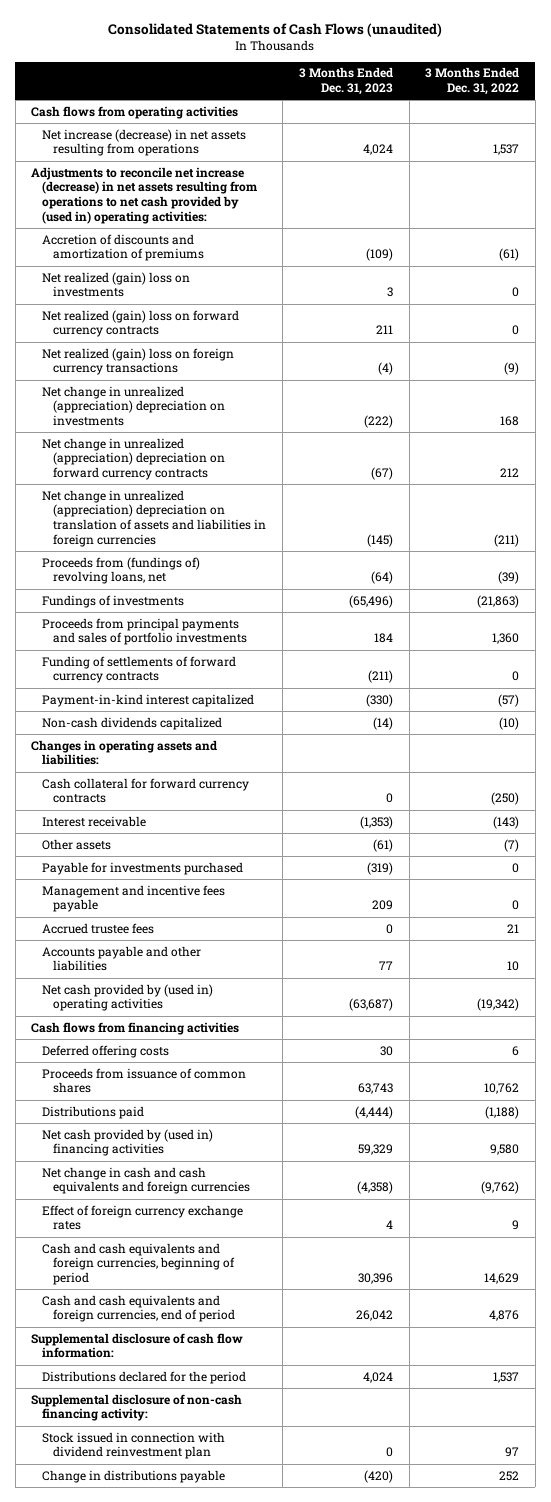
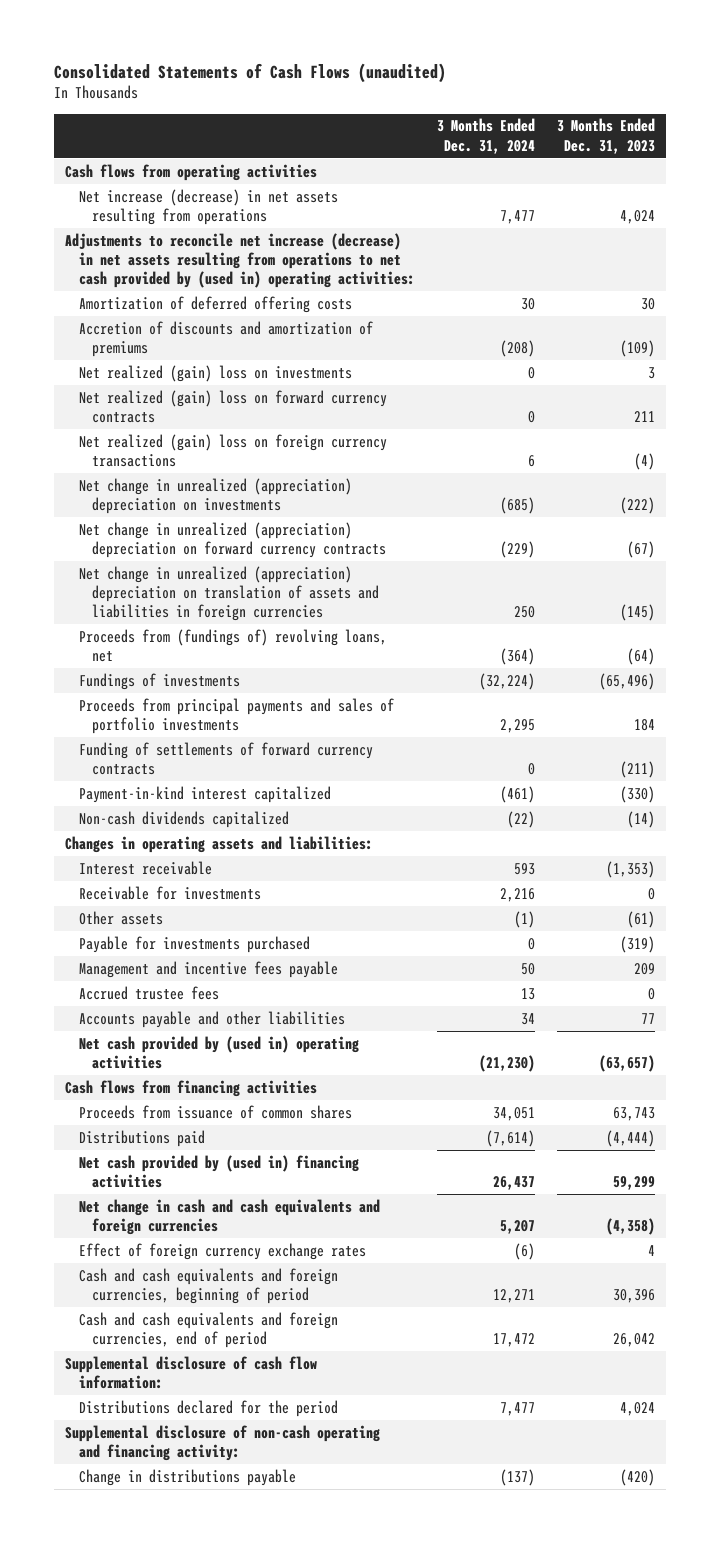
[425,67,520,96] 3 Months Ended Dec. 31, 2022 -> none
none -> [436,118,535,154] 3 Months Ended Dec. 31, 2024
none -> [78,295,352,313] Amortization of deferred offering costs
[42,777,250,804] Cash collateral for forward currency contracts -> none
none -> [78,885,261,900] Receivable for investments
[348,998,393,1012] (63,687) -> [598,1055,655,1073] (63,657)
[42,1044,170,1058] Deferred offering costs -> none
[357,1144,393,1156] 59,329 -> [612,1176,655,1191] 59,299
[42,1431,226,1460] Stock issued in connection with dividend reinvestment plan -> none
[31,1393,243,1422] Supplemental disclosure of non-cash financing activity: -> [64,1424,380,1462] Supplemental disclosure of non-cash operating and financing activity:

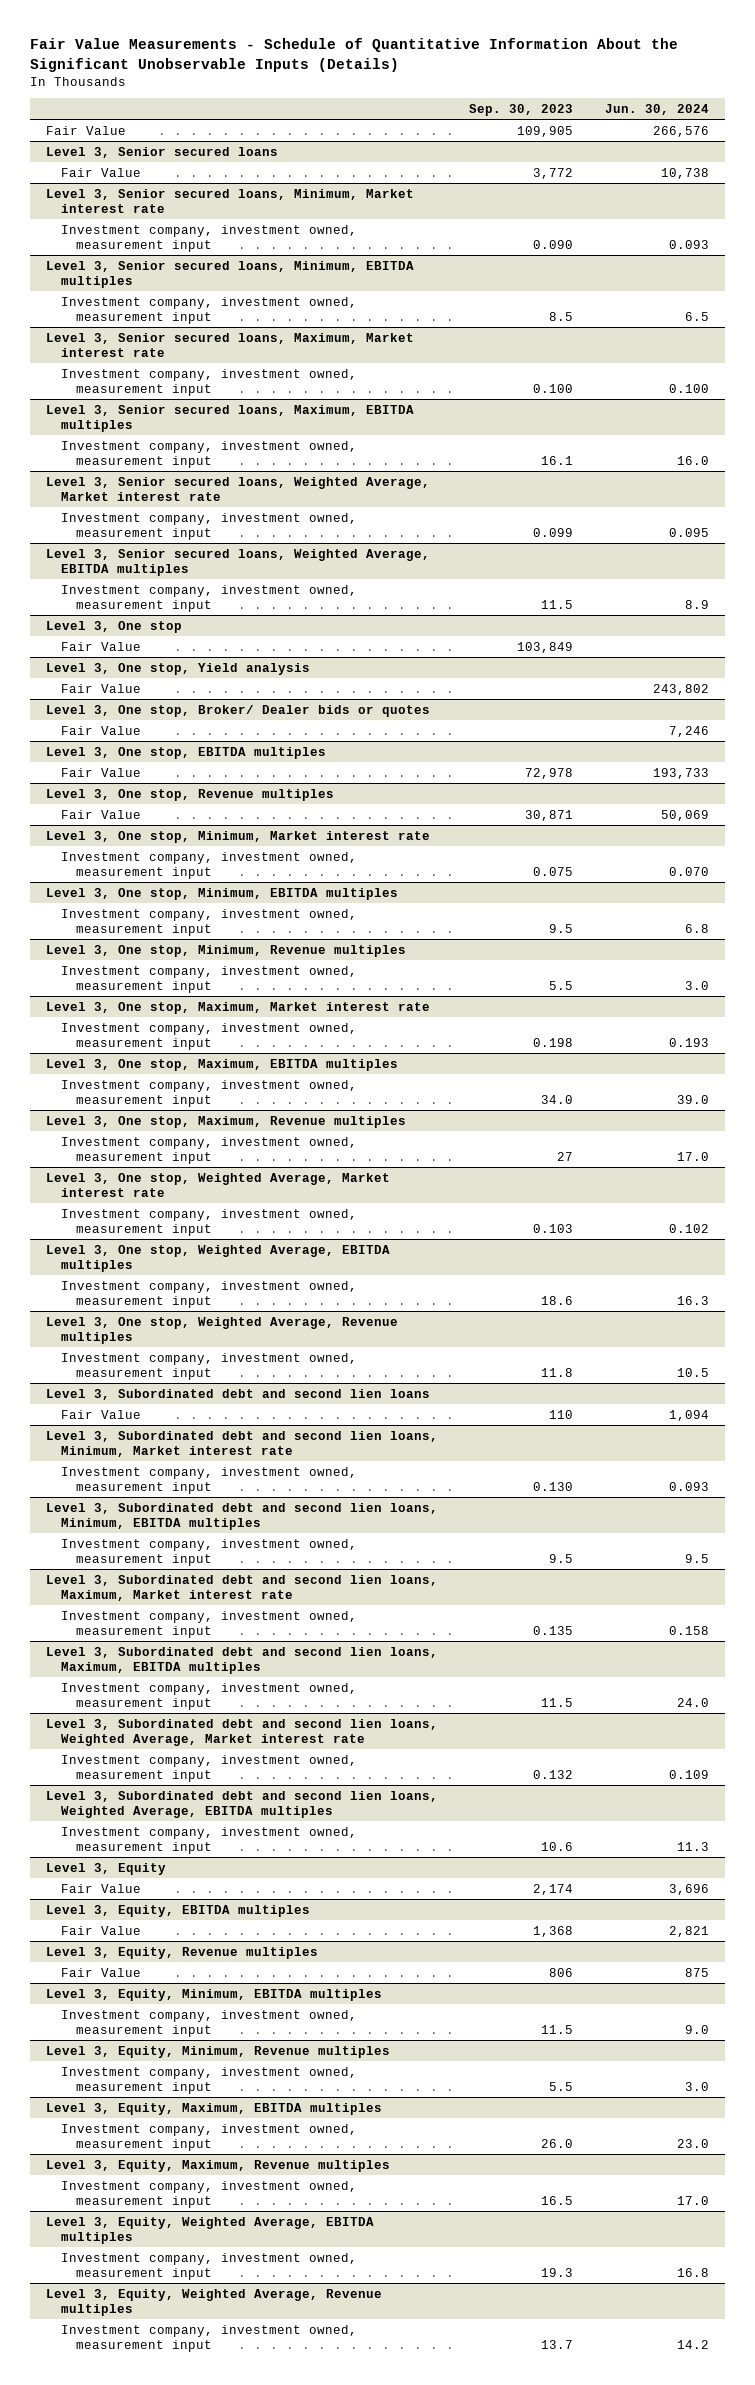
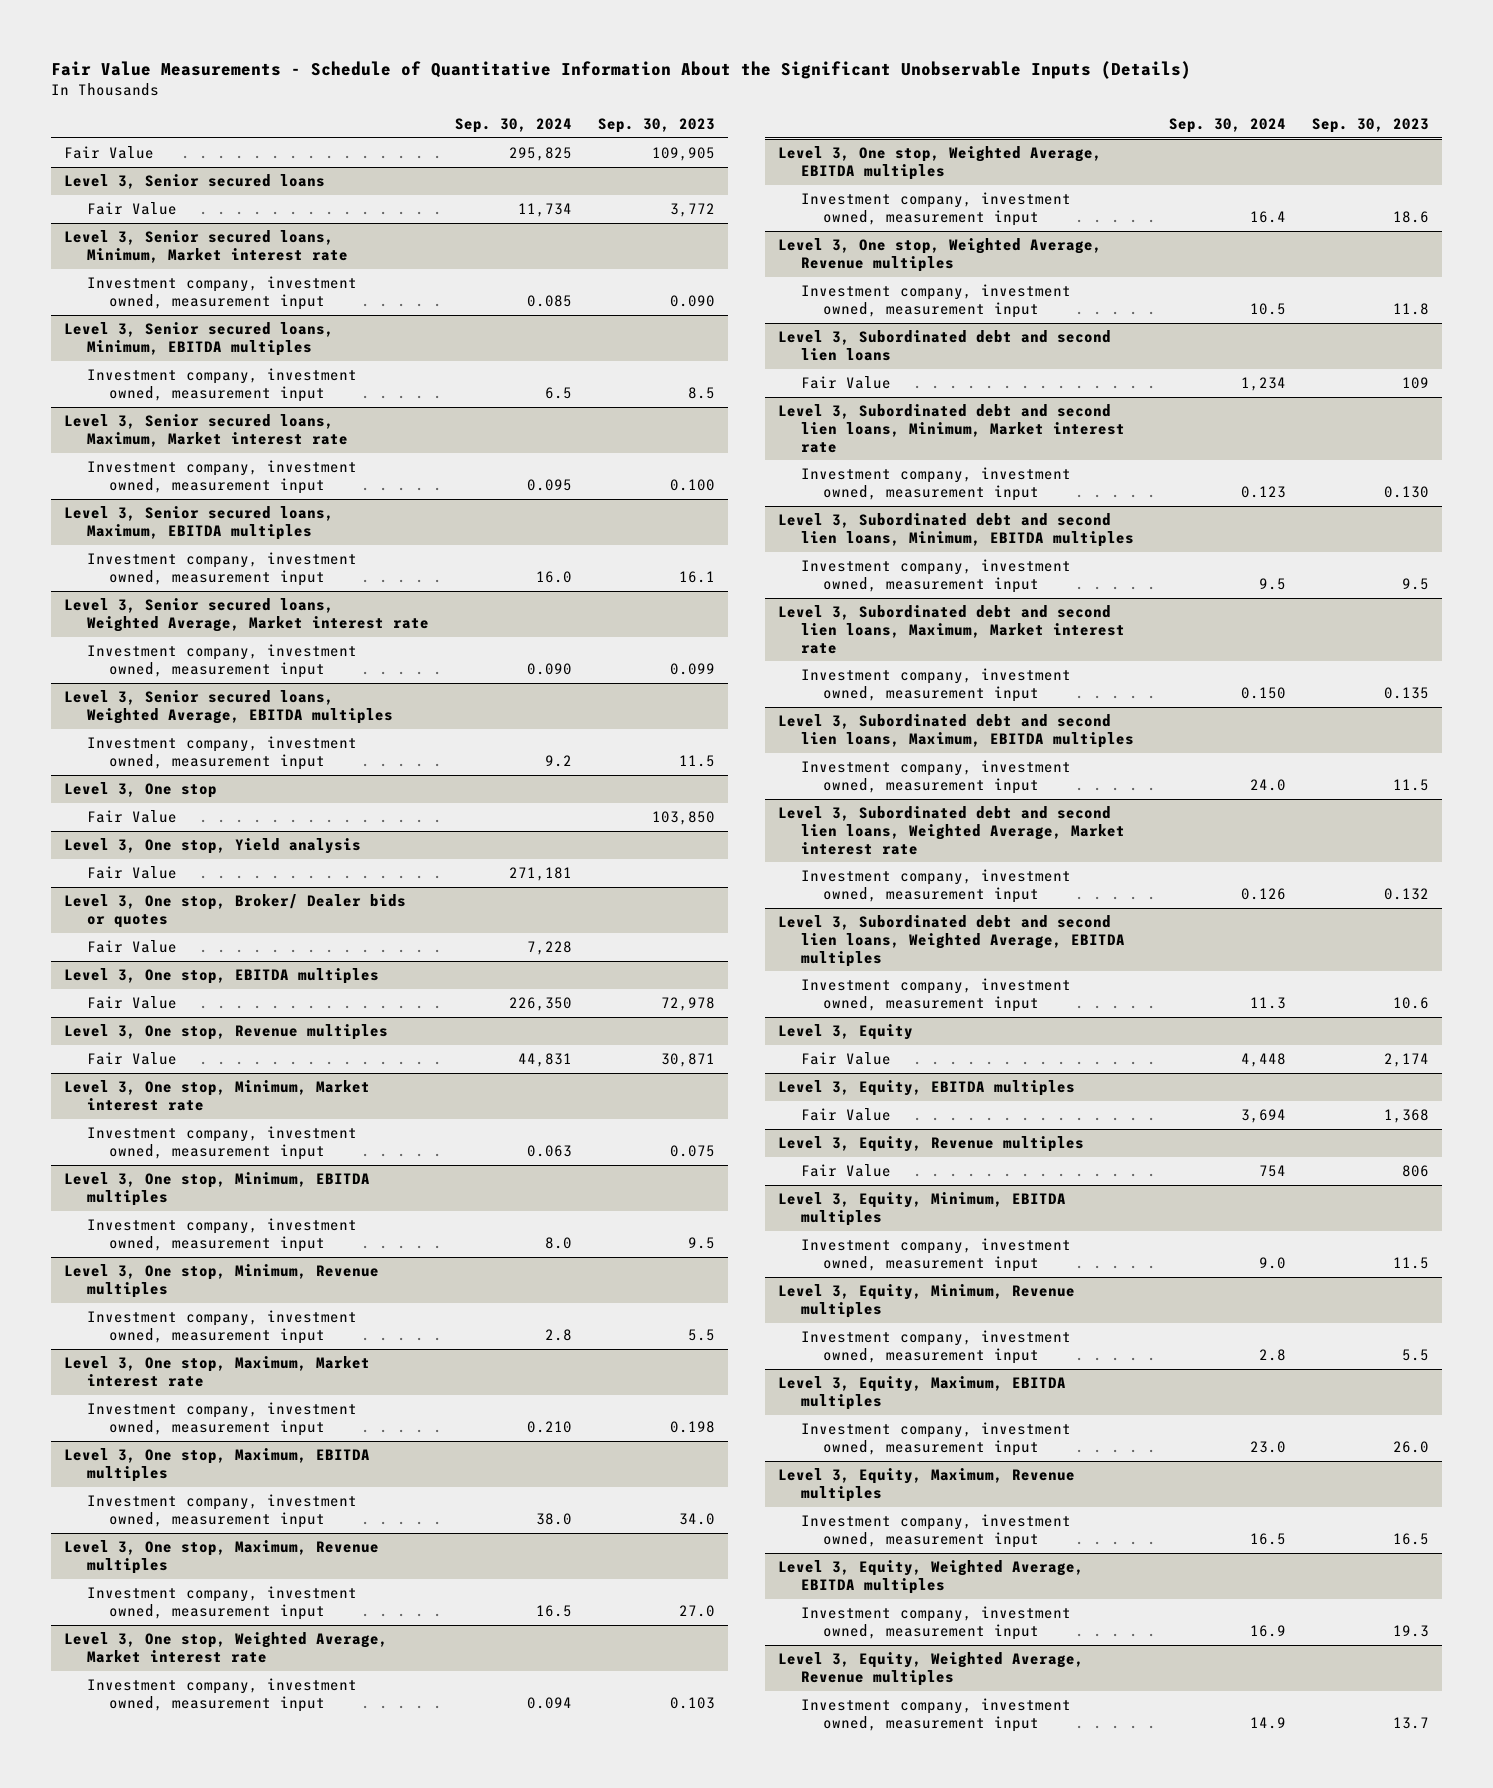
[605,103,710,115] Jun. 30, 2024 -> none
none -> [454,117,572,133] Sep. 30, 2024
[517,641,574,653] 103,849 -> [651,811,715,826] 103,850
[557,1151,574,1161] 27 -> [678,1604,715,1617] 27.0
[549,1409,574,1419] 110 -> [1401,377,1429,390] 109

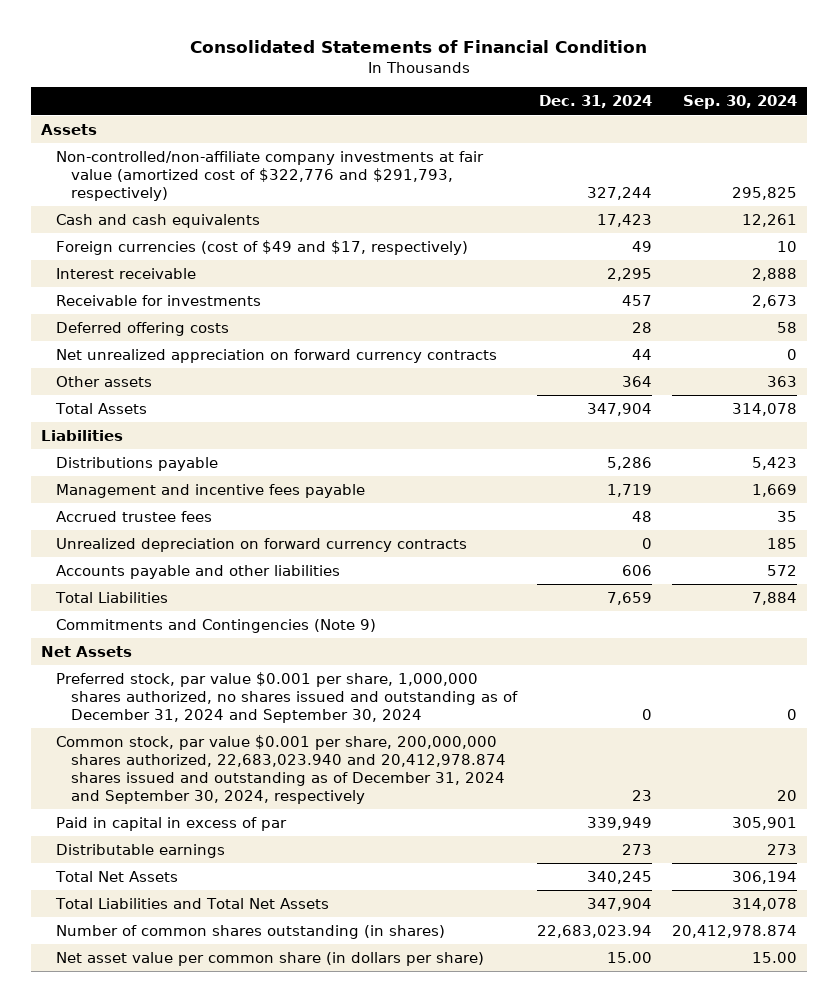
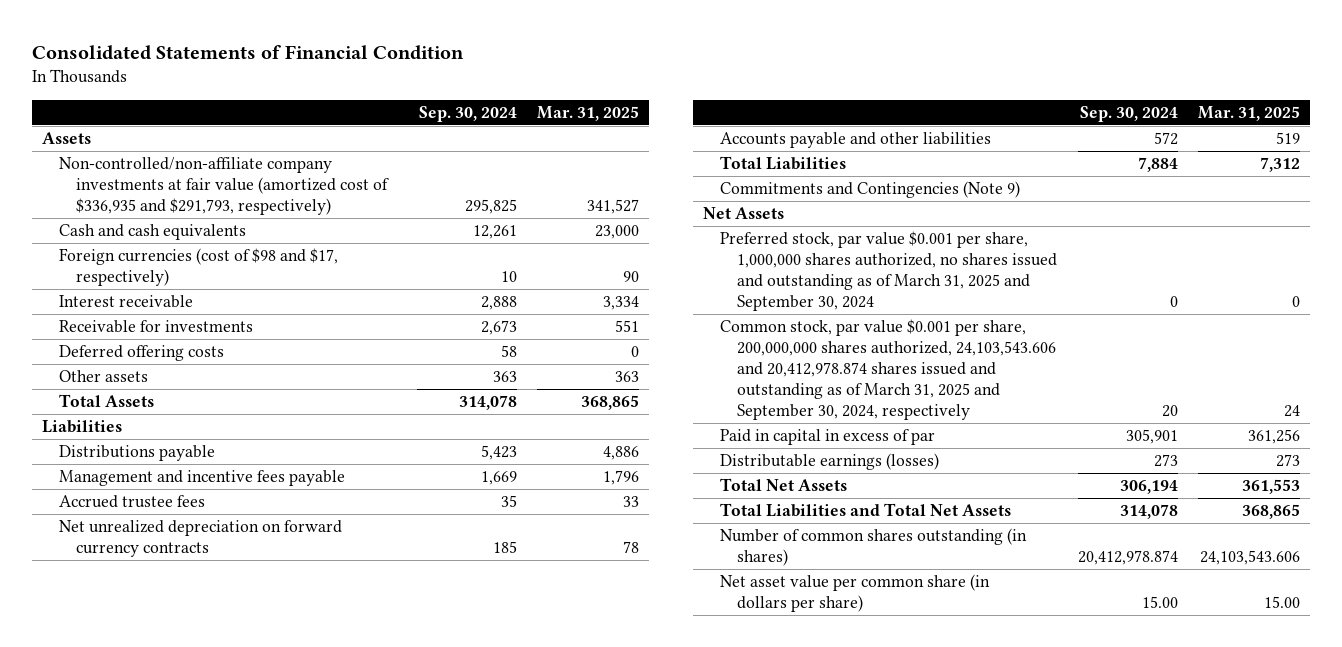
[539,95,653,109] Dec. 31, 2024 -> none
none -> [536,106,639,122] Mar. 31, 2025
[55,151,484,201] Non-controlled/non-affiliate company investments at fair value (amortized cost of $322,776 and $291,793, respectively) -> [59,157,390,216] Non-controlled/non-affiliate company investments at fair value (amortized cost of $336,935 and $291,793, respectively)
[55,240,468,256] Foreign currencies (cost of $49 and $17, respectively) -> [59,248,339,287] Foreign currencies (cost of $98 and $17, respectively)
[55,349,497,364] Net unrealized appreciation on forward currency contracts -> none
[55,538,467,553] Unrealized depreciation on forward currency contracts -> [59,520,343,558] Net unrealized depreciation on forward currency contracts
[55,672,519,723] Preferred stock, par value $0.001 per share, 1,000,000 shares authorized, no shares issued and outstanding as of December 31, 2024 and September 30, 2024 -> [720,231,1058,312] Preferred stock, par value $0.001 per share, 1,000,000 shares authorized, no shares issued and outstanding as of March 31, 2025 and September 30, 2024
[55,735,507,804] Common stock, par value $0.001 per share, 200,000,000 shares authorized, 22,683,023.940 and 20,412,978.874 shares issued and outstanding as of December 31, 2024 and September 30, 2024, respectively -> [720,319,1057,421] Common stock, par value $0.001 per share, 200,000,000 shares authorized, 24,103,543.606 and 20,412,978.874 shares issued and outstanding as of March 31, 2025 and September 30, 2024, respectively
[55,844,225,859] Distributable earnings -> [720,453,940,471] Distributable earnings (losses)

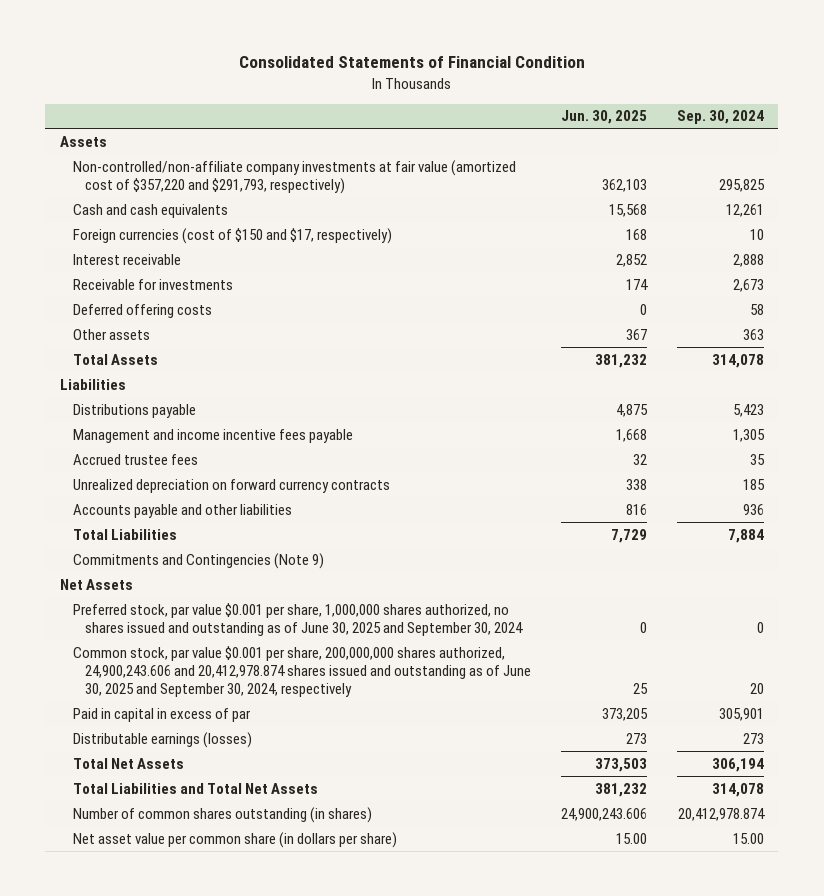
[536,106,639,122] Mar. 31, 2025 -> none
none -> [560,110,647,125] Jun. 30, 2025
[59,157,390,216] Non-controlled/non-affiliate company investments at fair value (amortized cost of $336,935 and $291,793, respectively) -> [72,159,516,194] Non-controlled/non-affiliate company investments at fair value (amortized cost of $357,220 and $291,793, respectively)
[59,248,339,287] Foreign currencies (cost of $98 and $17, respectively) -> [72,227,392,244] Foreign currencies (cost of $150 and $17, respectively)
[59,470,346,487] Management and incentive fees payable -> [72,428,353,443] Management and income incentive fees payable
[480,471,517,486] 1,669 -> [732,428,765,442] 1,305
[59,520,343,558] Net unrealized depreciation on forward currency contracts -> [72,478,390,493] Unrealized depreciation on forward currency contracts
[1153,132,1178,146] 572 -> [742,503,764,515] 936
[720,231,1058,312] Preferred stock, par value $0.001 per share, 1,000,000 shares authorized, no shares issued and outstanding as of March 31, 2025 and September 30, 2024 -> [72,602,524,636] Preferred stock, par value $0.001 per share, 1,000,000 shares authorized, no shares issued and outstanding as of June 30, 2025 and September 30, 2024
[720,319,1057,421] Common stock, par value $0.001 per share, 200,000,000 shares authorized, 24,103,543.606 and 20,412,978.874 shares issued and outstanding as of March 31, 2025 and September 30, 2024, respectively -> [72,645,532,697] Common stock, par value $0.001 per share, 200,000,000 shares authorized, 24,900,243.606 and 20,412,978.874 shares issued and outstanding as of June 30, 2025 and September 30, 2024, respectively

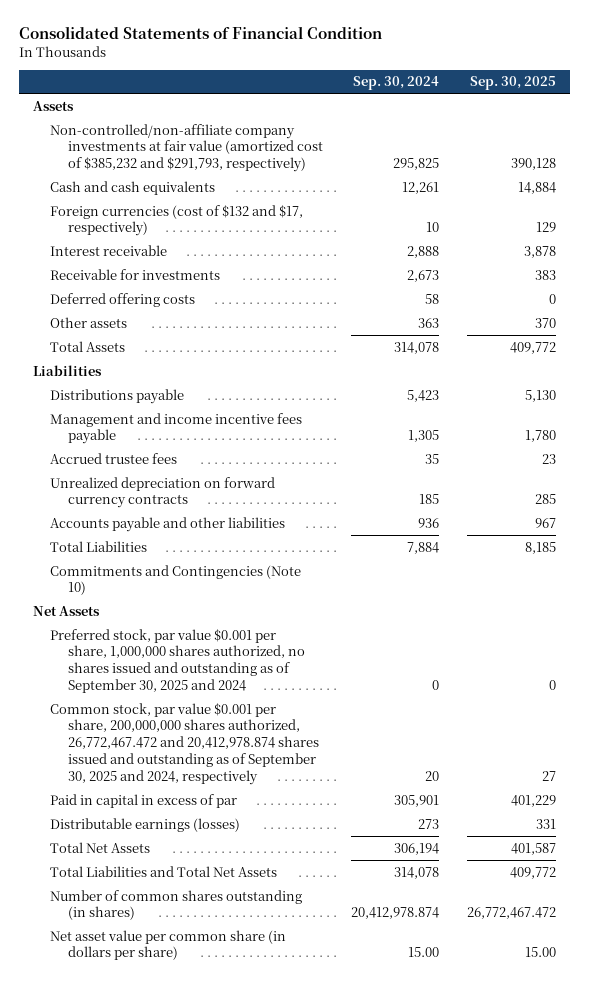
[560,110,647,125] Jun. 30, 2025 -> none
none -> [469,76,556,91] Sep. 30, 2025
[72,159,516,194] Non-controlled/non-affiliate company investments at fair value (amortized cost of $357,220 and $291,793, respectively) -> [50,123,323,173] Non-controlled/non-affiliate company investments at fair value (amortized cost of $385,232 and $291,793, respectively)
[72,227,392,244] Foreign currencies (cost of $150 and $17, respectively) -> [50,204,304,237] Foreign currencies (cost of $132 and $17, respectively)
[72,552,324,569] Commitments and Contingencies (Note 9) -> [50,564,302,596] Commitments and Contingencies (Note 10)
[72,602,524,636] Preferred stock, par value $0.001 per share, 1,000,000 shares authorized, no shares issued and outstanding as of June 30, 2025 and September 30, 2024 -> [50,628,305,694] Preferred stock, par value $0.001 per share, 1,000,000 shares authorized, no shares issued and outstanding as of September 30, 2025 and 2024
[72,645,532,697] Common stock, par value $0.001 per share, 200,000,000 shares authorized, 24,900,243.606 and 20,412,978.874 shares issued and outstanding as of June 30, 2025 and September 30, 2024, respectively -> [50,702,319,785] Common stock, par value $0.001 per share, 200,000,000 shares authorized, 26,772,467.472 and 20,412,978.874 shares issued and outstanding as of September 30, 2025 and 2024, respectively

